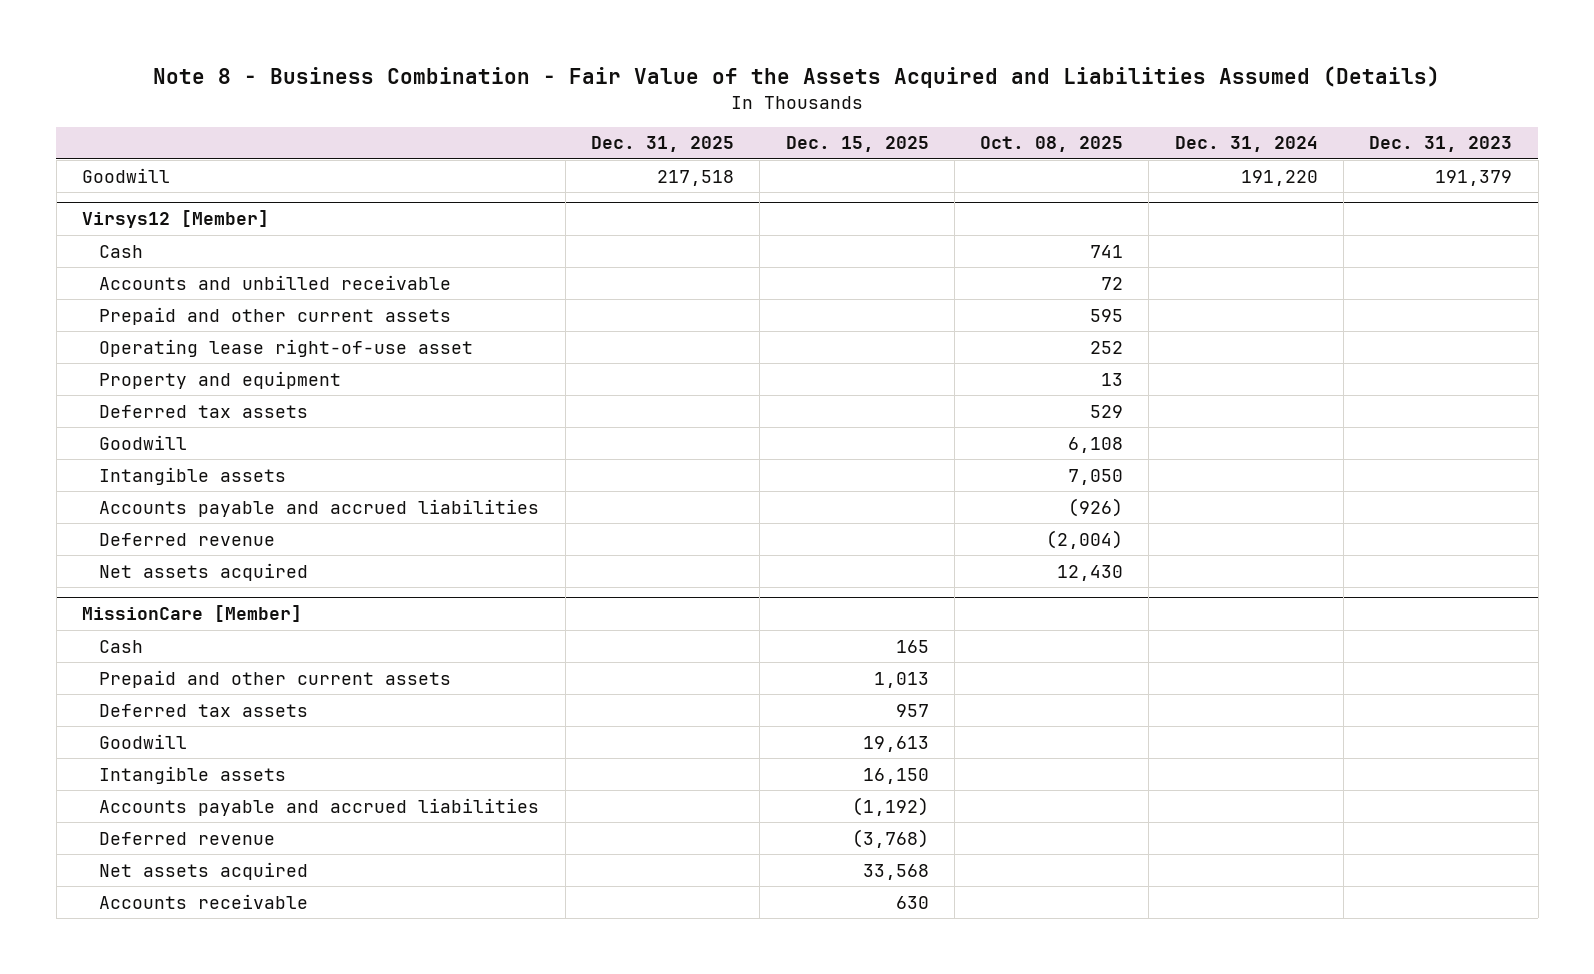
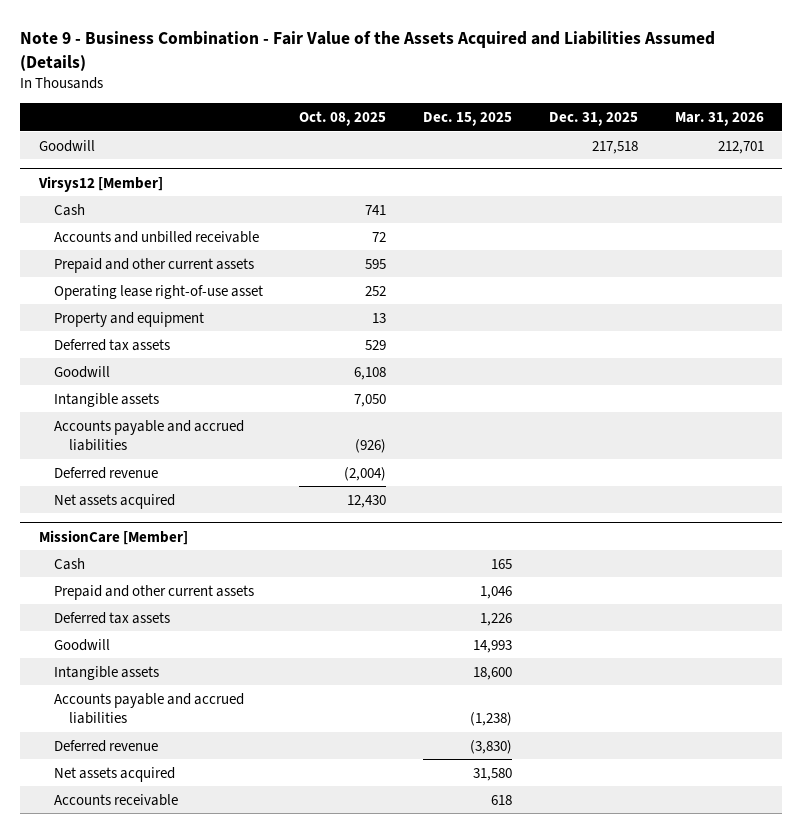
[153,66,1441,89] Note 8 - Business Combination - Fair Value of the Assets Acquired and Liabilities Assumed (Details) -> [20,30,716,71] Note 9 - Business Combination - Fair Value of the Assets Acquired and Liabilities Assumed (Details)
[1174,136,1318,153] Dec. 31, 2024 -> none
[1369,136,1513,153] Dec. 31, 2023 -> none
none -> [674,111,764,126] Mar. 31, 2026
[873,671,929,688] 1,013 -> [480,585,513,599] 1,046
[895,703,929,717] 957 -> [480,612,513,626] 1,226
[862,735,929,752] 19,613 -> [473,639,513,653] 14,993
[862,767,929,784] 16,150 -> [473,666,513,680] 18,600
[851,796,929,816] (1,192) -> [470,712,513,727] (1,238)
[851,828,929,848] (3,768) -> [470,739,513,754] (3,830)
[862,863,929,880] 33,568 -> [473,767,513,781] 31,580
[895,895,929,909] 630 -> [491,794,513,805] 618

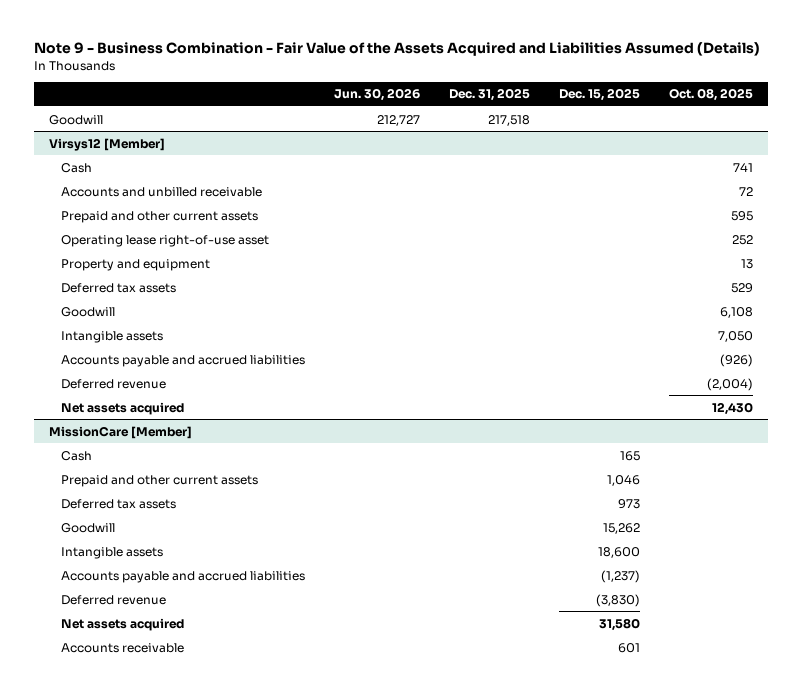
[674,111,764,126] Mar. 31, 2026 -> none
none -> [334,88,421,102] Jun. 30, 2026
[480,612,513,626] 1,226 -> [618,498,641,509] 973
[473,639,513,653] 14,993 -> [603,522,641,534] 15,262
[470,712,513,727] (1,238) -> [601,569,641,583] (1,237)
[491,794,513,805] 618 -> [618,642,641,653] 601

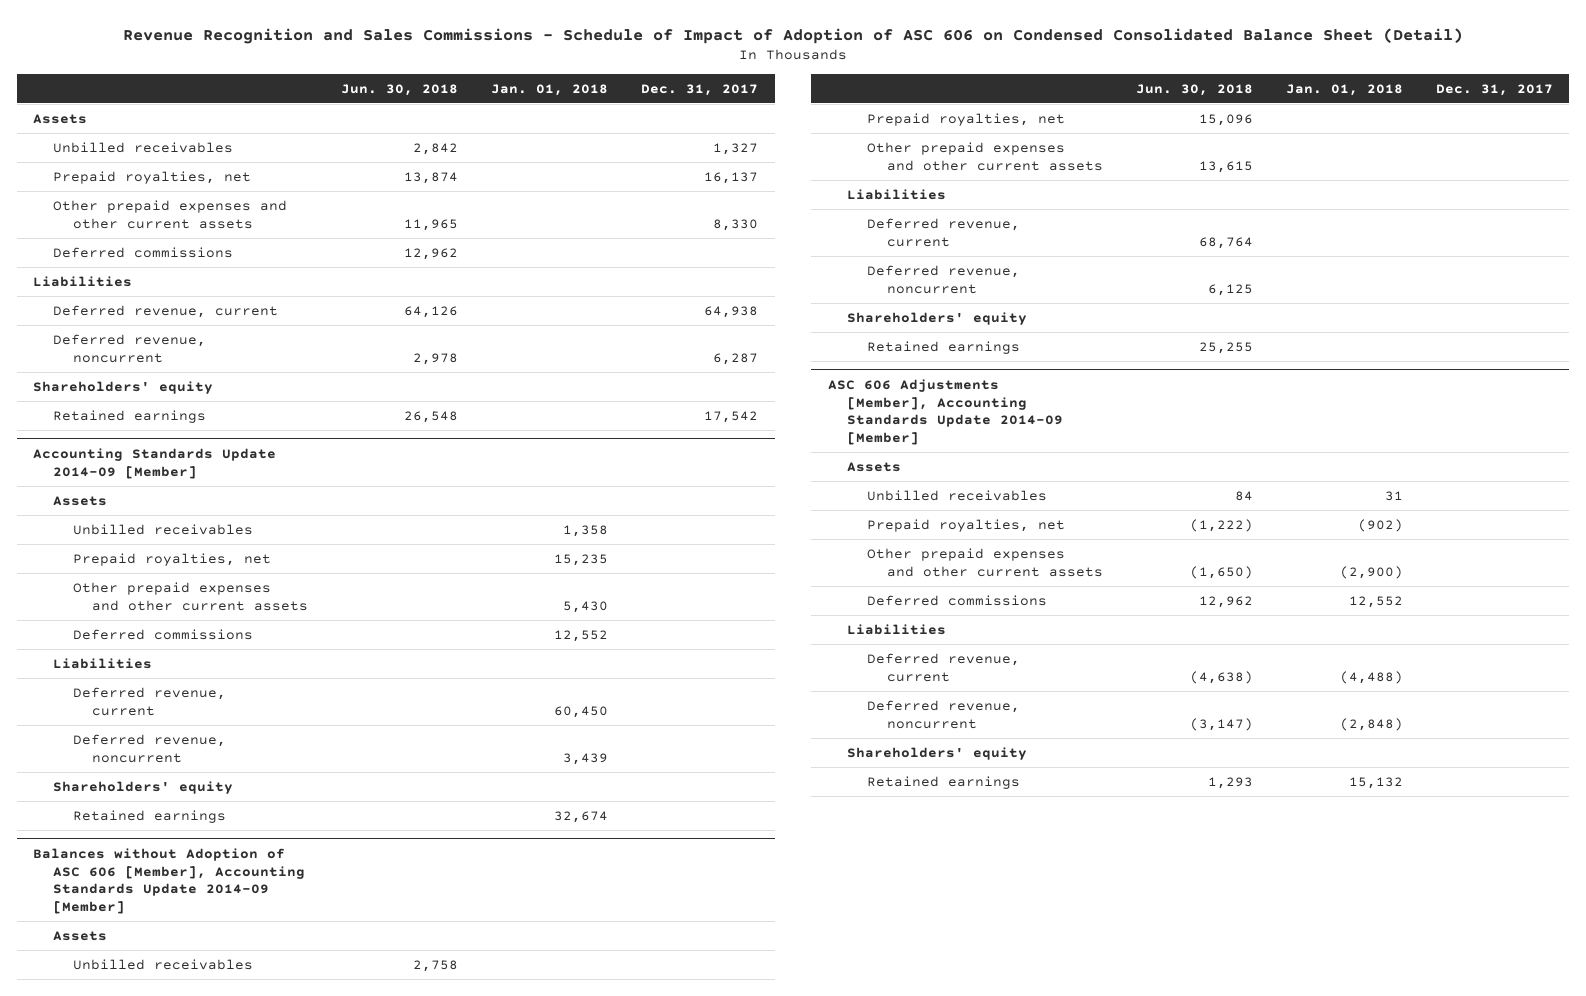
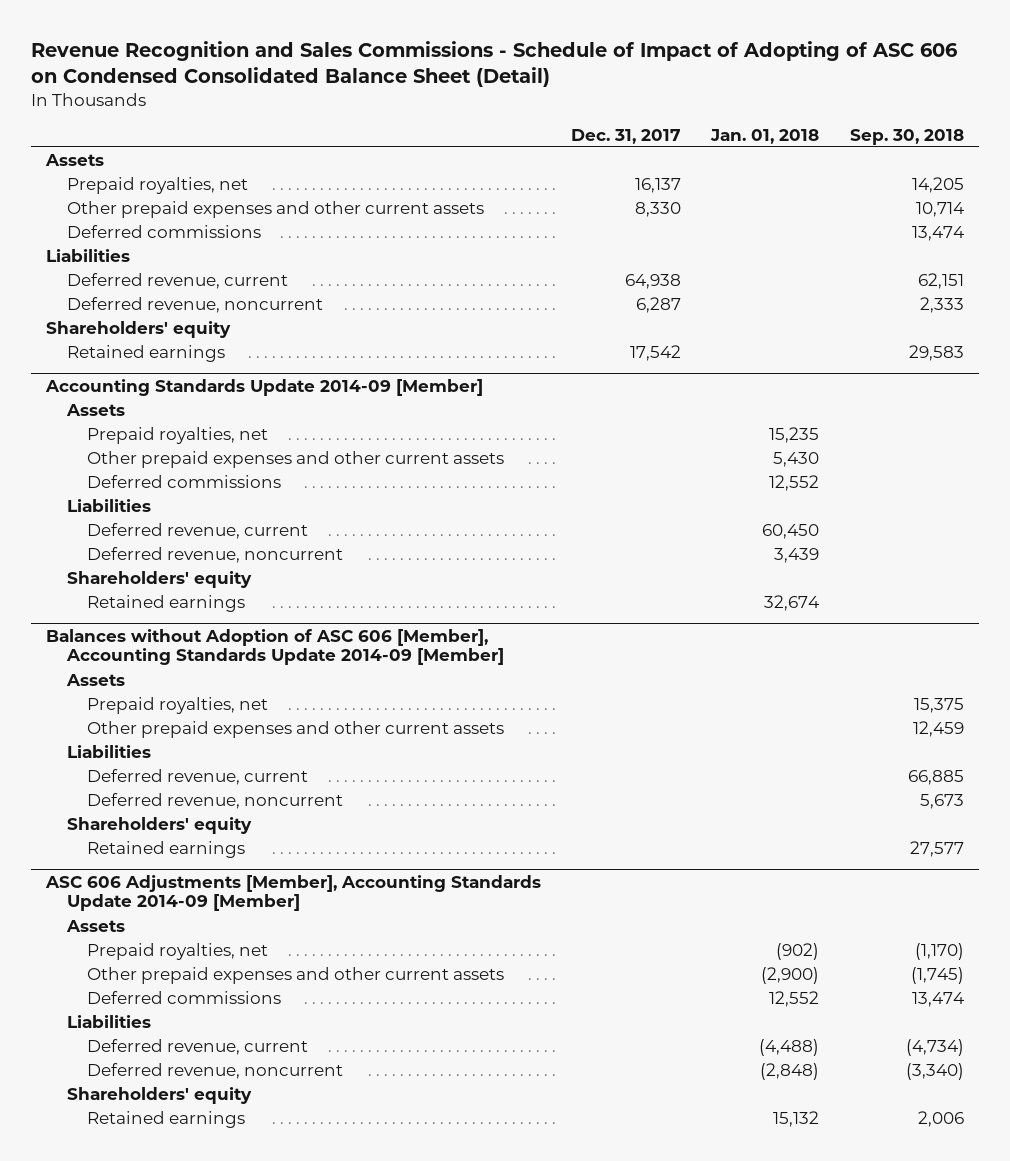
[123,27,1464,44] Revenue Recognition and Sales Commissions - Schedule of Impact of Adoption of ASC 606 on Condensed Consolidated Balance Sheet (Detail) -> [30,41,958,88] Revenue Recognition and Sales Commissions - Schedule of Impact of Adopting of ASC 606 on Condensed Consolidated Balance Sheet (Detail)
[341,83,459,96] Jun. 30, 2018 -> none
none -> [849,128,964,145] Sep. 30, 2018
[53,141,234,153] Unbilled receivables -> none
[72,523,253,535] Unbilled receivables -> none
[72,958,253,970] Unbilled receivables -> none
[867,489,1048,501] Unbilled receivables -> none

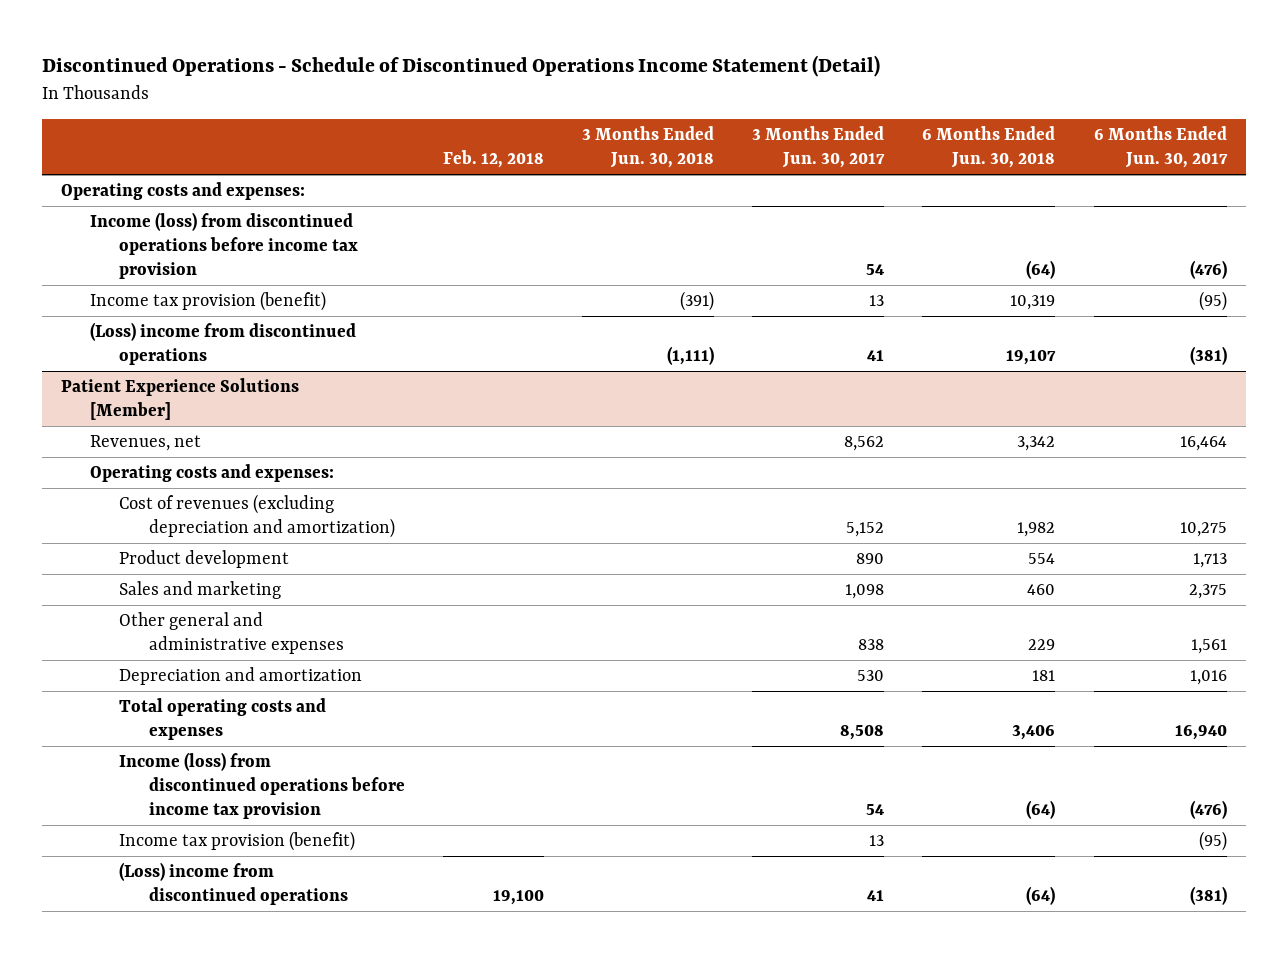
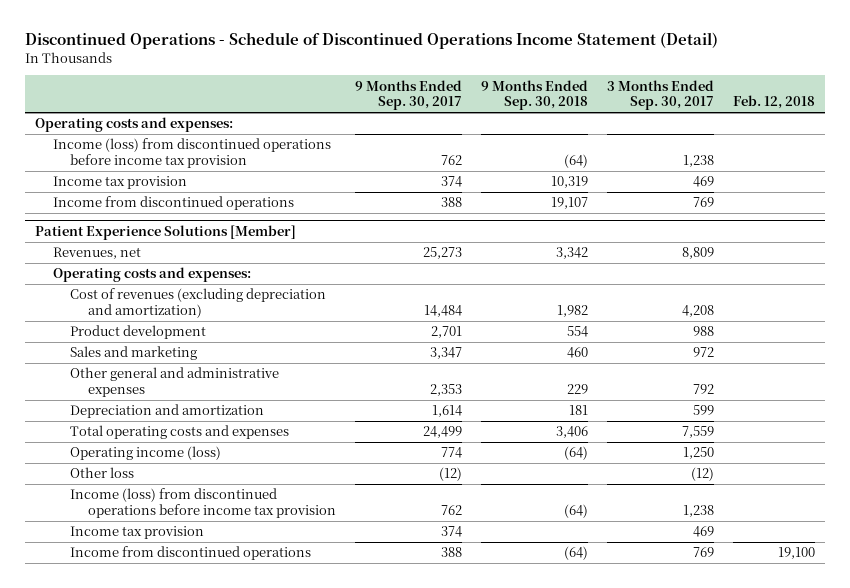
[582,126,715,168] 3 Months Ended Jun. 30, 2018 -> none
[752,126,886,168] 3 Months Ended Jun. 30, 2017 -> none
[922,126,1056,168] 6 Months Ended Jun. 30, 2018 -> none
[1093,126,1228,168] 6 Months Ended Jun. 30, 2017 -> none
none -> [354,79,462,111] 9 Months Ended Sep. 30, 2017
none -> [481,79,589,111] 9 Months Ended Sep. 30, 2018
none -> [607,79,715,111] 3 Months Ended Sep. 30, 2017
[89,291,326,312] Income tax provision (benefit) -> [52,176,187,190] Income tax provision
[89,322,356,366] (Loss) income from discontinued operations -> [52,196,294,211] Income from discontinued operations
none -> [70,446,222,461] Operating income (loss)
none -> [70,467,135,479] Other loss
[119,831,356,852] Income tax provision (benefit) -> [70,526,205,540] Income tax provision
[119,862,348,906] (Loss) income from discontinued operations -> [70,546,312,561] Income from discontinued operations

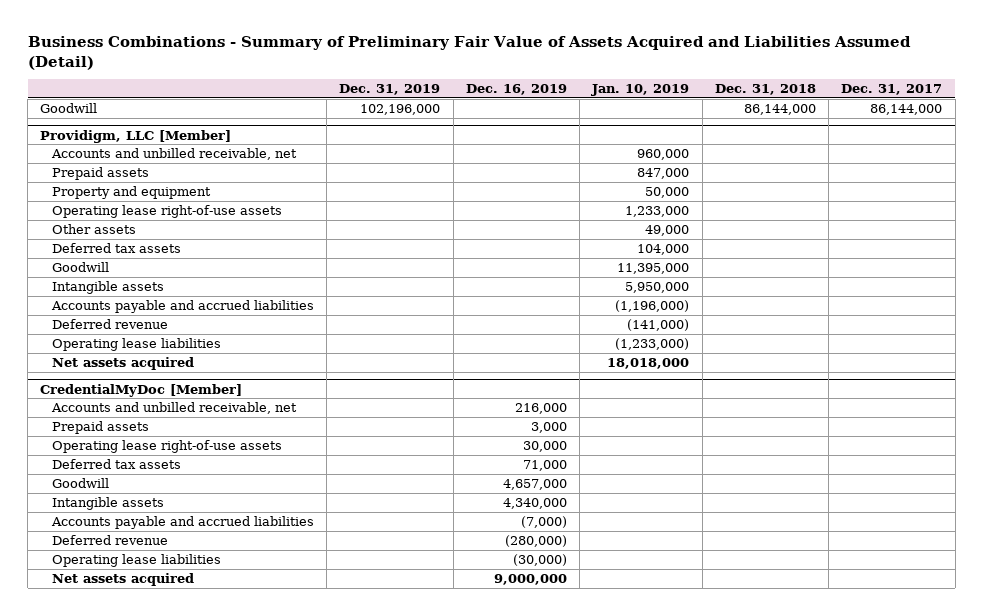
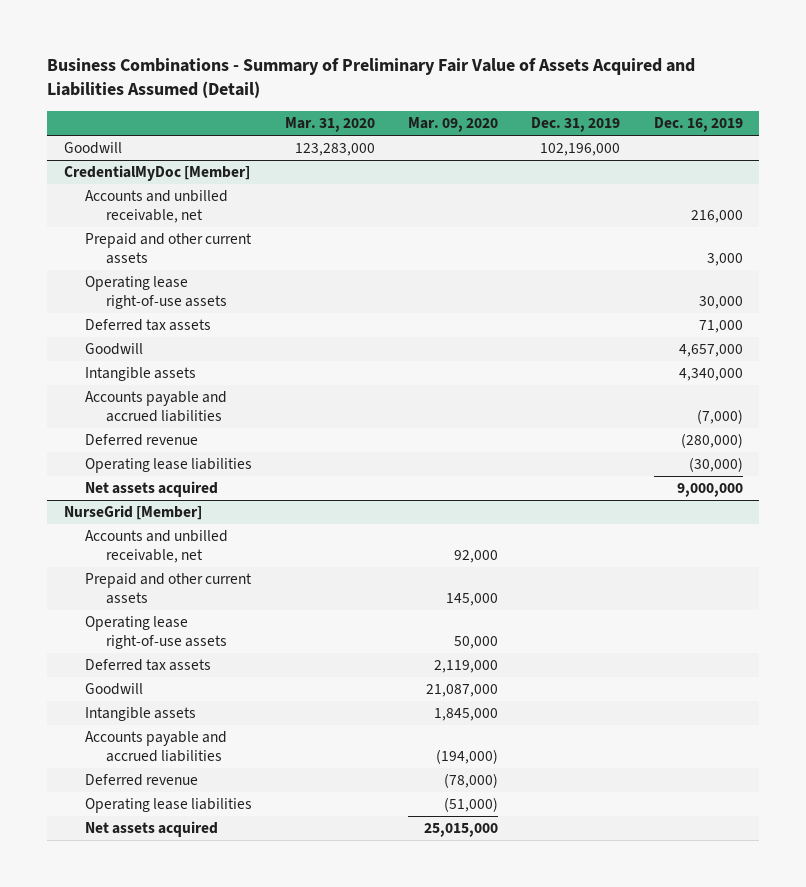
[591,83,690,96] Jan. 10, 2019 -> none
[714,83,816,95] Dec. 31, 2018 -> none
[841,83,943,95] Dec. 31, 2017 -> none
none -> [284,117,375,133] Mar. 31, 2020
none -> [408,117,499,133] Mar. 09, 2020
[40,129,232,143] Providigm, LLC [Member] -> none
[50,147,297,160] Accounts and unbilled receivable, net -> none
[51,166,149,180] Prepaid assets -> none
[51,185,211,199] Property and equipment -> none
[51,204,282,218] Operating lease right-of-use assets -> none
[51,223,136,234] Other assets -> none
[51,242,181,253] Deferred tax assets -> none
[51,261,109,272] Goodwill -> none
[51,280,164,294] Intangible assets -> none
[50,299,314,313] Accounts payable and accrued liabilities -> none
[51,318,168,329] Deferred revenue -> none
[51,337,221,351] Operating lease liabilities -> none
[51,356,194,370] Net assets acquired -> none
[51,420,149,434] Prepaid assets -> [84,233,252,265] Prepaid and other current assets
none -> [63,505,202,521] NurseGrid [Member]
none -> [84,530,228,564] Accounts and unbilled receivable, net
none -> [84,573,252,605] Prepaid and other current assets
none -> [84,616,227,650] Operating lease right-of-use assets
none -> [84,659,211,672] Deferred tax assets
none -> [84,683,143,696] Goodwill
none -> [84,707,196,722] Intangible assets
none -> [84,731,227,763] Accounts payable and accrued liabilities
none -> [84,774,198,787] Deferred revenue
none -> [84,798,252,814] Operating lease liabilities
none -> [84,821,218,838] Net assets acquired

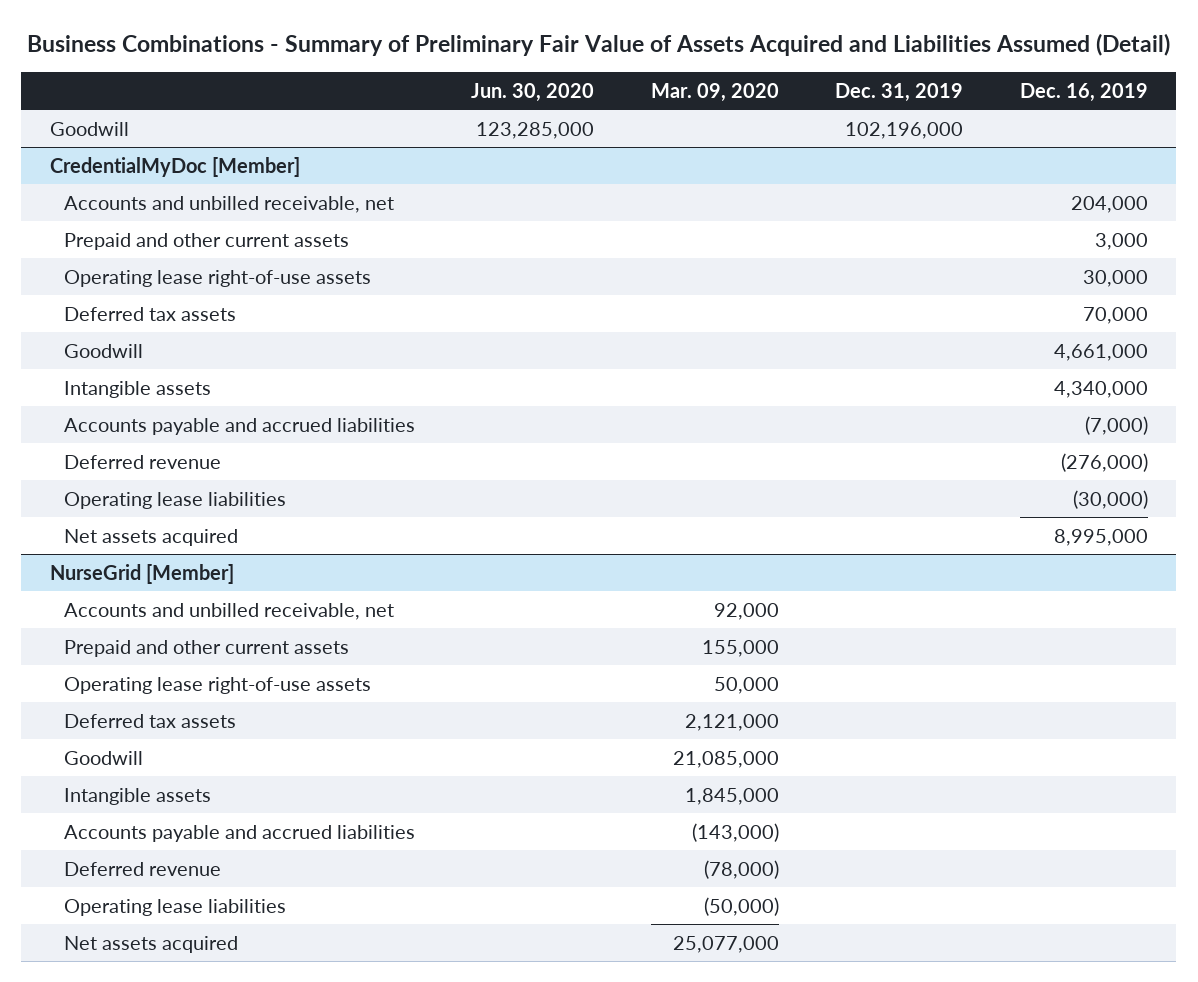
[284,117,375,133] Mar. 31, 2020 -> none
none -> [471,82,595,102] Jun. 30, 2020
[690,210,743,224] 216,000 -> [1071,195,1149,213] 204,000
[698,320,743,334] 71,000 -> [1083,306,1149,324] 70,000
[678,344,743,358] 4,657,000 -> [1054,343,1149,361] 4,661,000
[680,433,743,449] (280,000) -> [1061,452,1149,472] (276,000)
[676,483,743,498] 9,000,000 -> [1054,528,1149,546] 8,995,000
[446,593,499,607] 145,000 -> [701,639,779,657] 155,000
[434,660,499,674] 2,119,000 -> [684,713,779,731] 2,121,000
[426,684,499,698] 21,087,000 -> [672,750,779,768] 21,085,000
[436,749,499,765] (194,000) -> [691,822,779,842] (143,000)
[444,797,499,813] (51,000) -> [703,896,779,916] (50,000)
[424,823,499,838] 25,015,000 -> [672,935,779,953] 25,077,000

